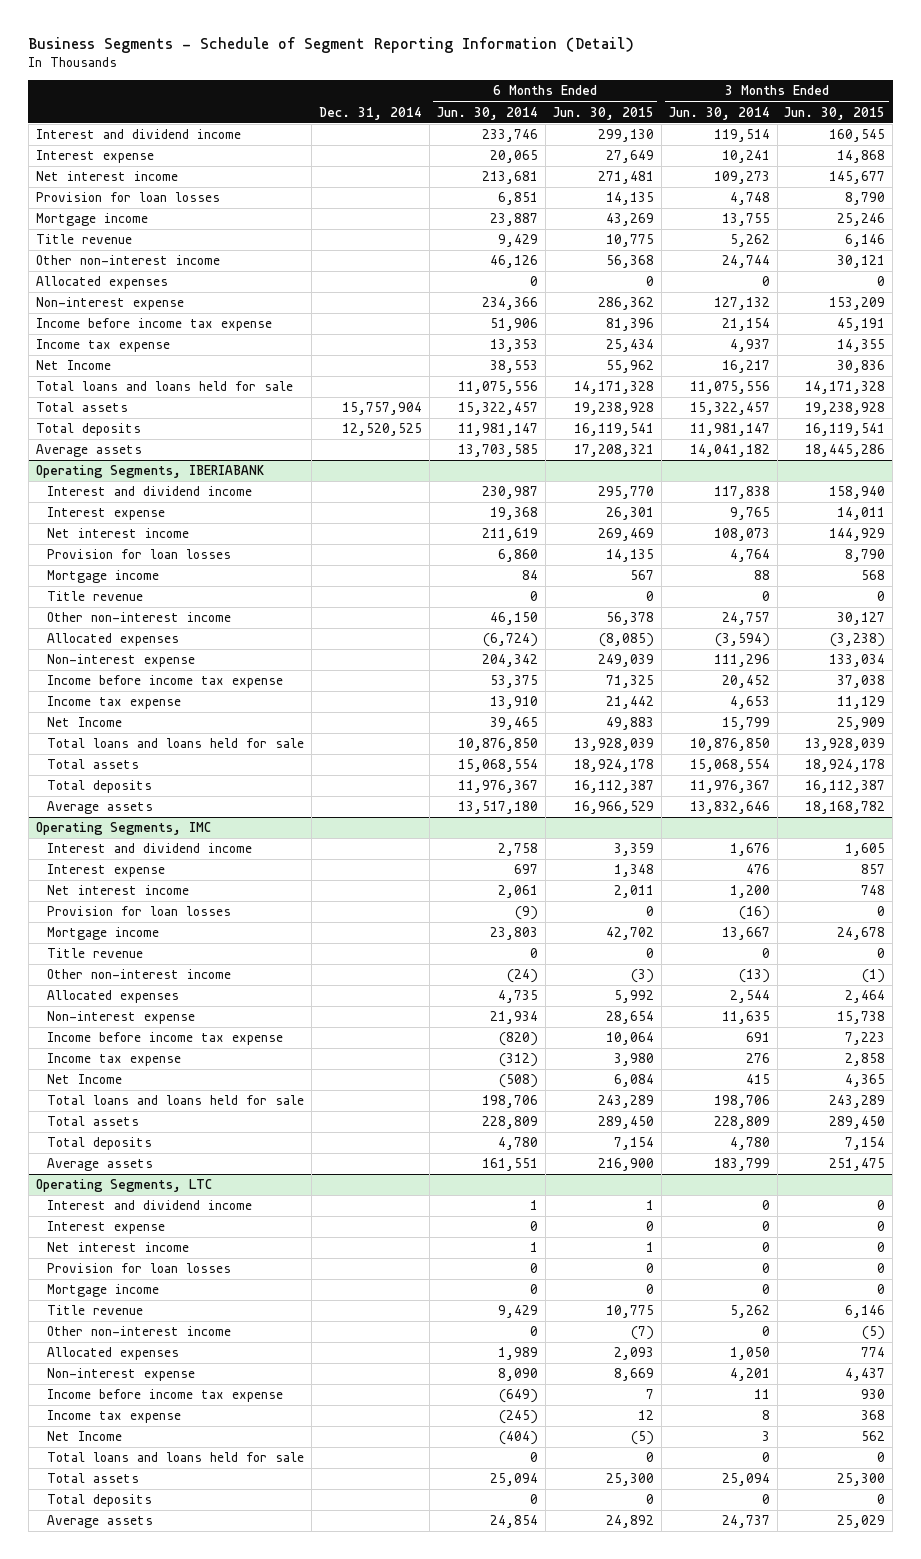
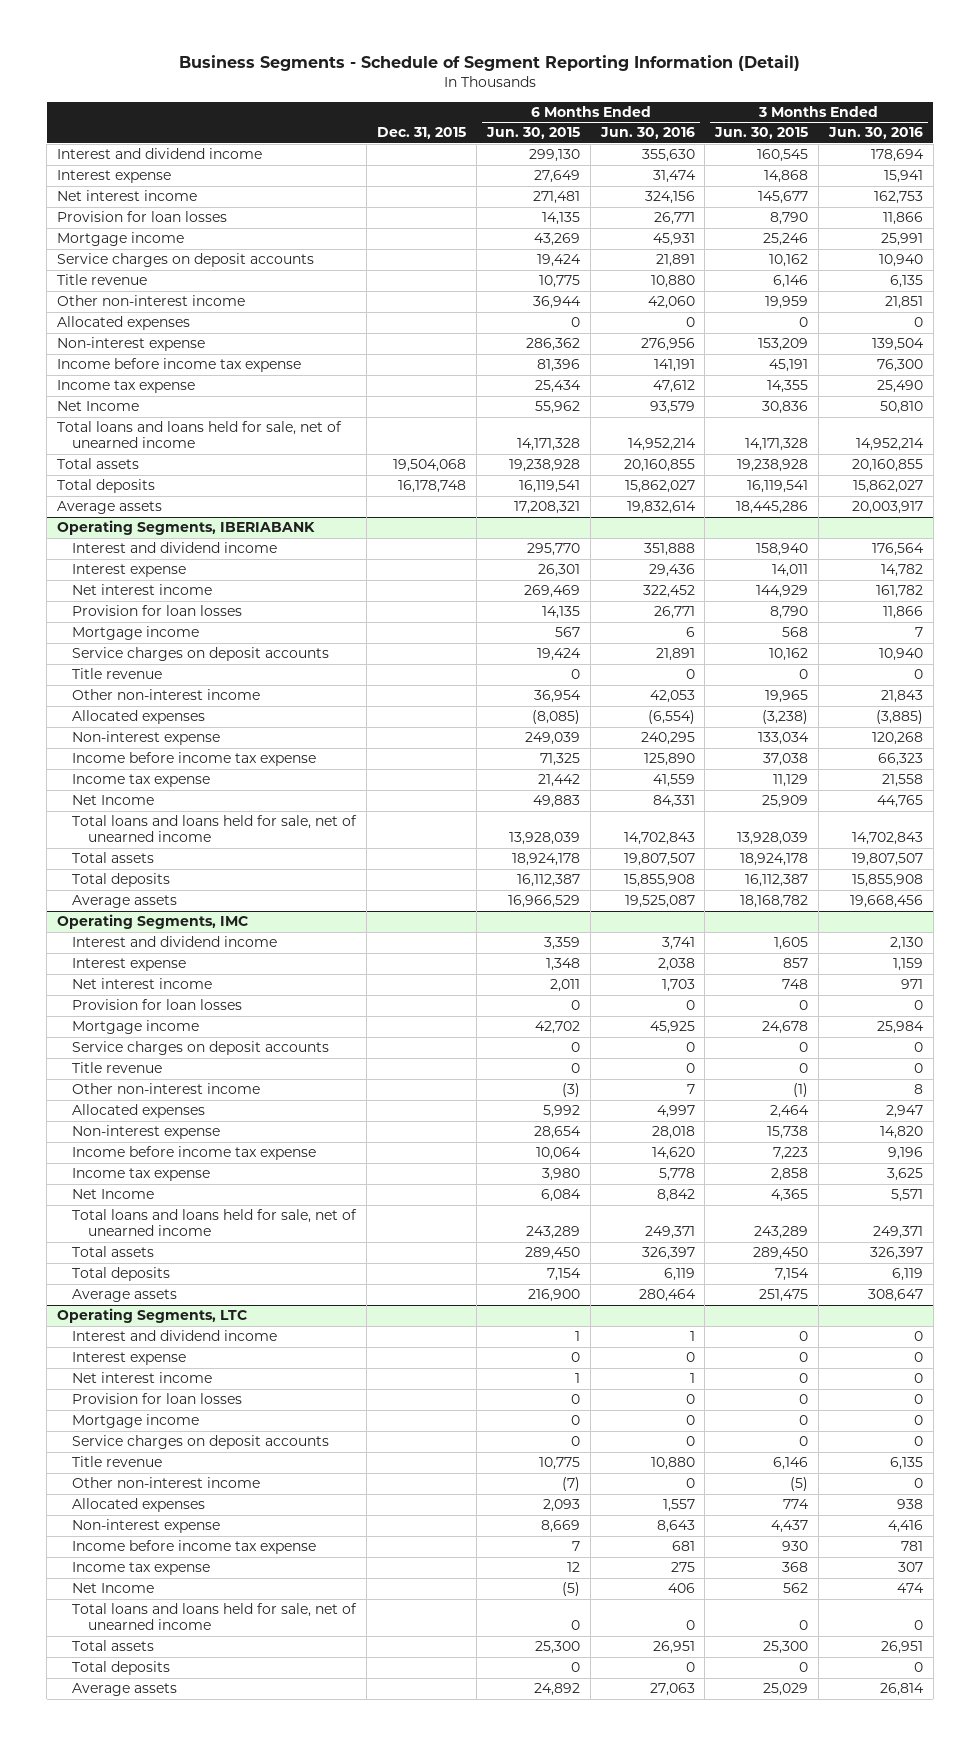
[318,106,422,120] Dec. 31, 2014 -> none
[436,106,538,120] Jun. 30, 2014 -> none
[668,106,770,120] Jun. 30, 2014 -> none
none -> [377,127,467,140] Dec. 31, 2015
none -> [599,127,695,140] Jun. 30, 2016
none -> [827,127,923,140] Jun. 30, 2016
none -> [56,253,314,268] Service charges on deposit accounts
[605,255,654,269] 56,368 -> [532,296,581,310] 36,944
[837,255,886,269] 30,121 -> [765,296,809,310] 19,959
[35,381,293,392] Total loans and loans held for sale -> [56,421,342,449] Total loans and loans held for sale, net of unearned income
none -> [72,647,330,662] Service charges on deposit accounts
[605,612,654,626] 56,378 -> [533,690,581,704] 36,954
[837,612,886,626] 30,127 -> [765,690,809,704] 19,965
[46,738,304,749] Total loans and loans held for sale -> [72,815,358,843] Total loans and loans held for sale, net of unearned income
none -> [72,1041,330,1056] Service charges on deposit accounts
[46,1095,304,1106] Total loans and loans held for sale -> [72,1209,358,1237] Total loans and loans held for sale, net of unearned income
none -> [72,1435,330,1450] Service charges on deposit accounts
[46,1452,304,1463] Total loans and loans held for sale -> [72,1603,358,1631] Total loans and loans held for sale, net of unearned income

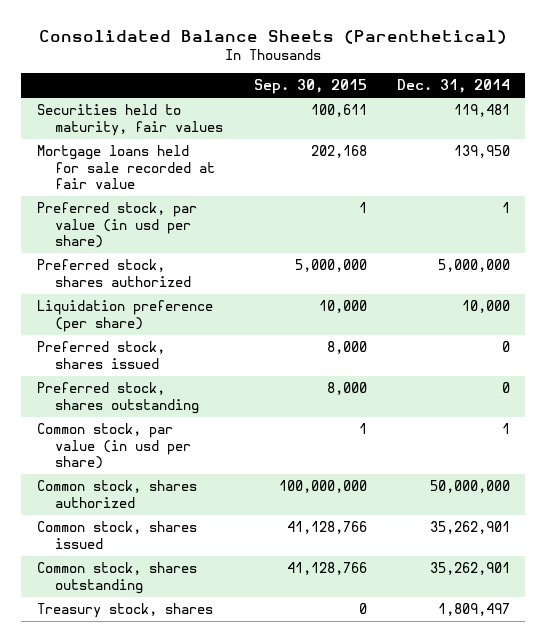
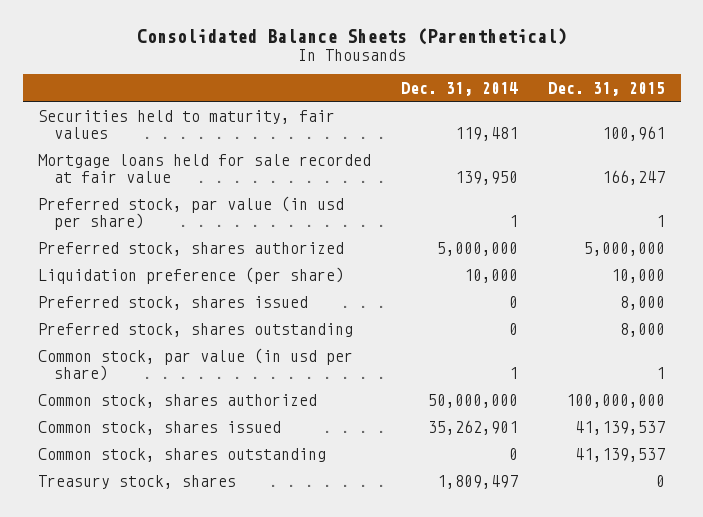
[253,79,367,95] Sep. 30, 2015 -> none
none -> [548,81,666,96] Dec. 31, 2015
[429,562,510,576] 35,262,901 -> [509,447,519,460] 0

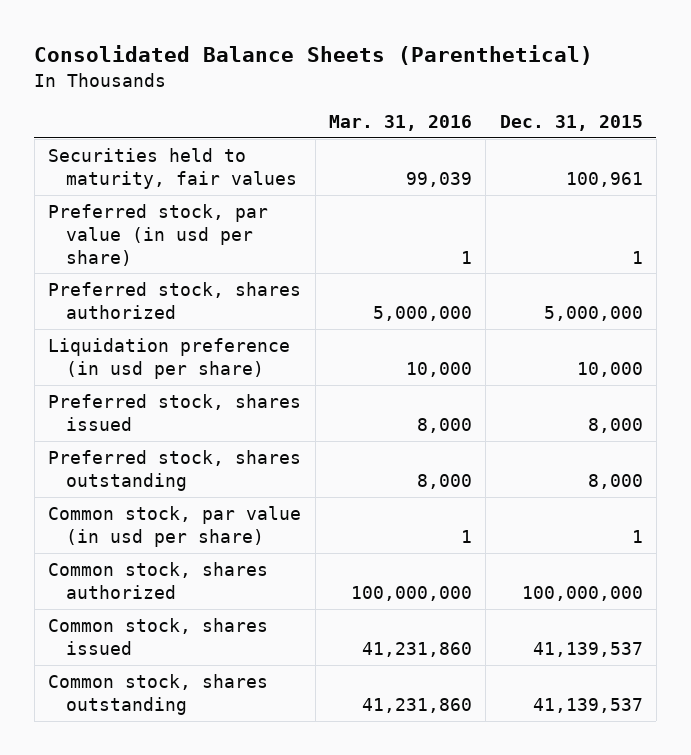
[401,81,519,96] Dec. 31, 2014 -> none
none -> [328,114,472,131] Mar. 31, 2016
[37,153,371,183] Mortgage loans held for sale recorded at fair value -> none
[37,266,344,284] Liquidation preference (per share) -> [48,337,291,379] Liquidation preference (in usd per share)
[37,474,236,489] Treasury stock, shares -> none

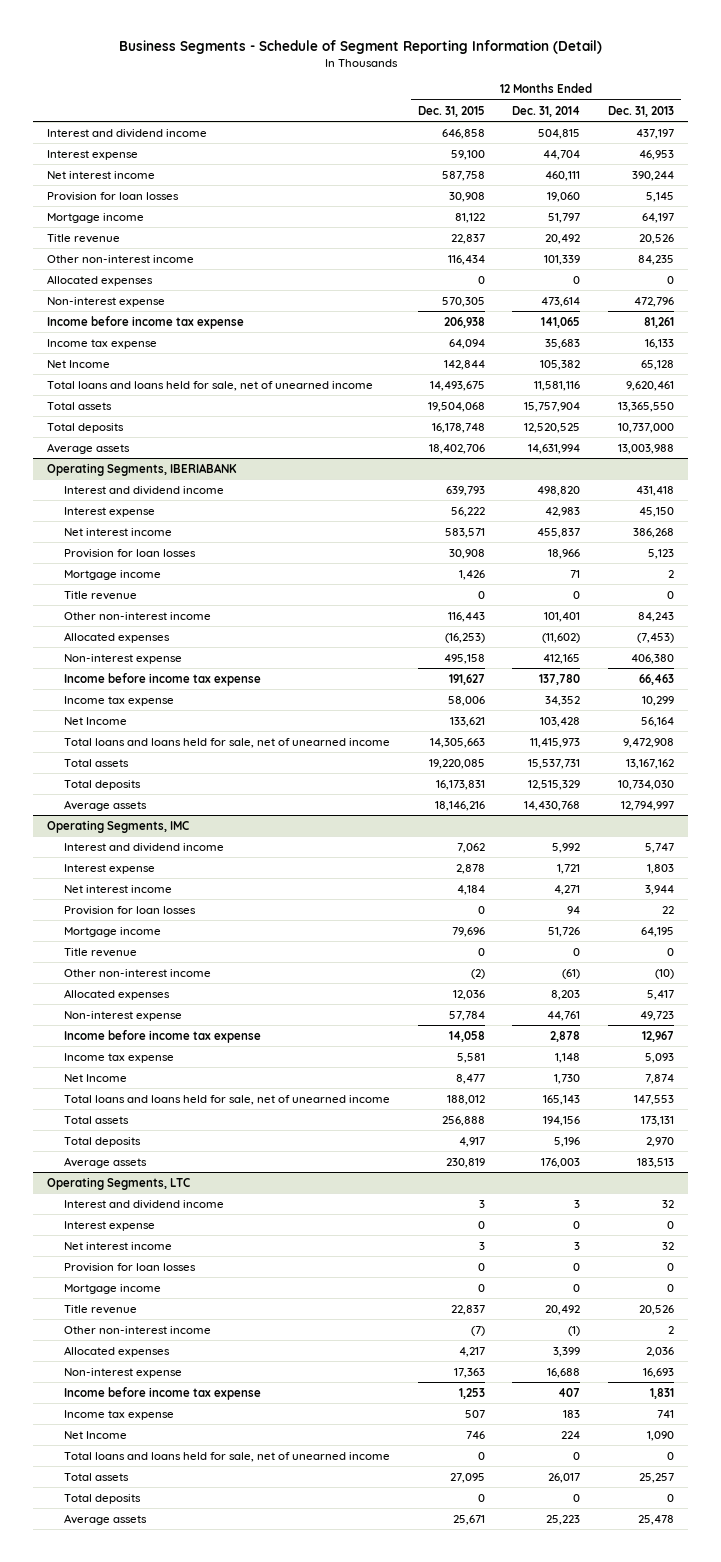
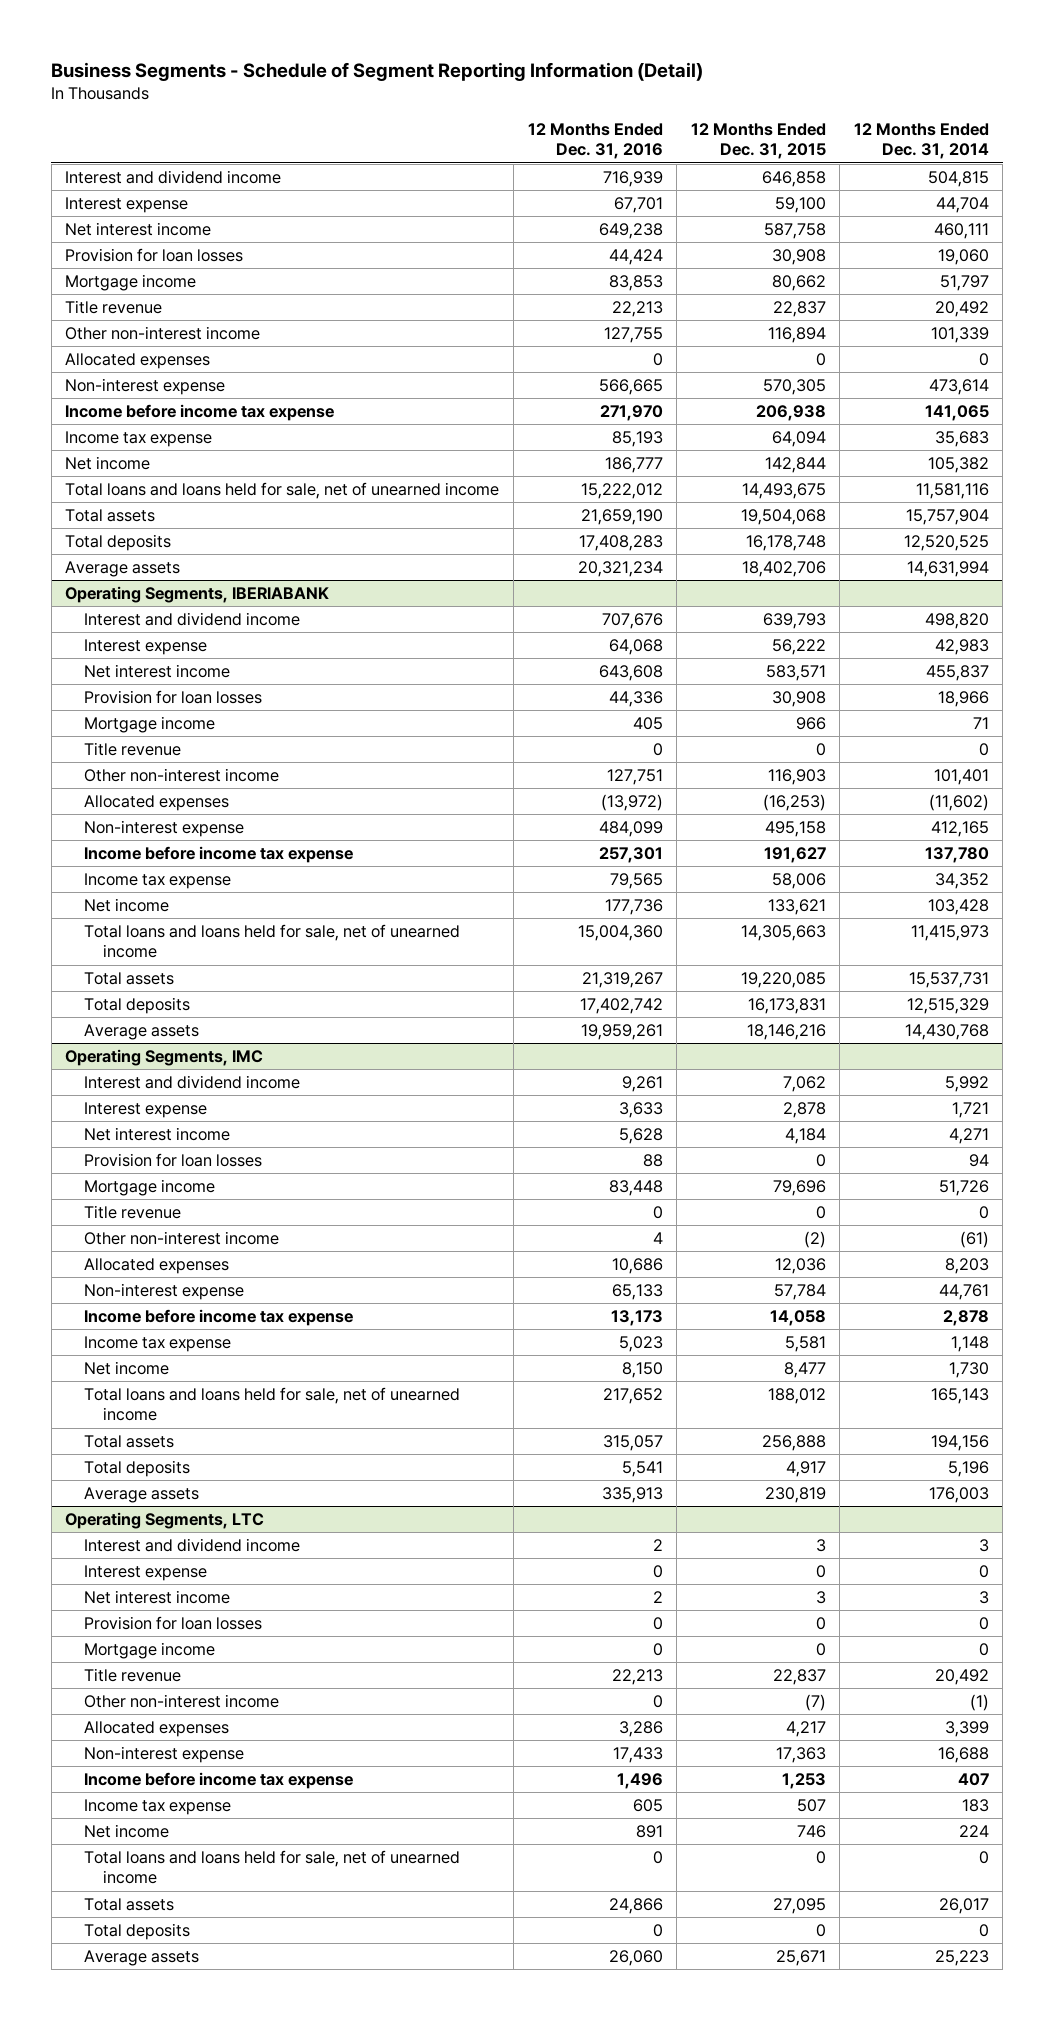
[608,105,675,117] Dec. 31, 2013 -> none
none -> [527,123,663,160] 12 Months Ended Dec. 31, 2016
[454,212,485,223] 81,122 -> [771,274,826,291] 80,662
[447,254,485,265] 116,434 -> [767,326,826,343] 116,894
[46,359,110,368] Net Income -> [65,455,151,470] Net income
[458,569,485,580] 1,426 -> [795,716,826,730] 966
[447,611,485,622] 116,443 -> [767,768,826,785] 116,903
[63,716,127,725] Net Income -> [84,897,170,912] Net income
[63,1073,127,1082] Net Income -> [84,1360,170,1375] Net income
[63,1430,127,1439] Net Income -> [84,1823,170,1838] Net income

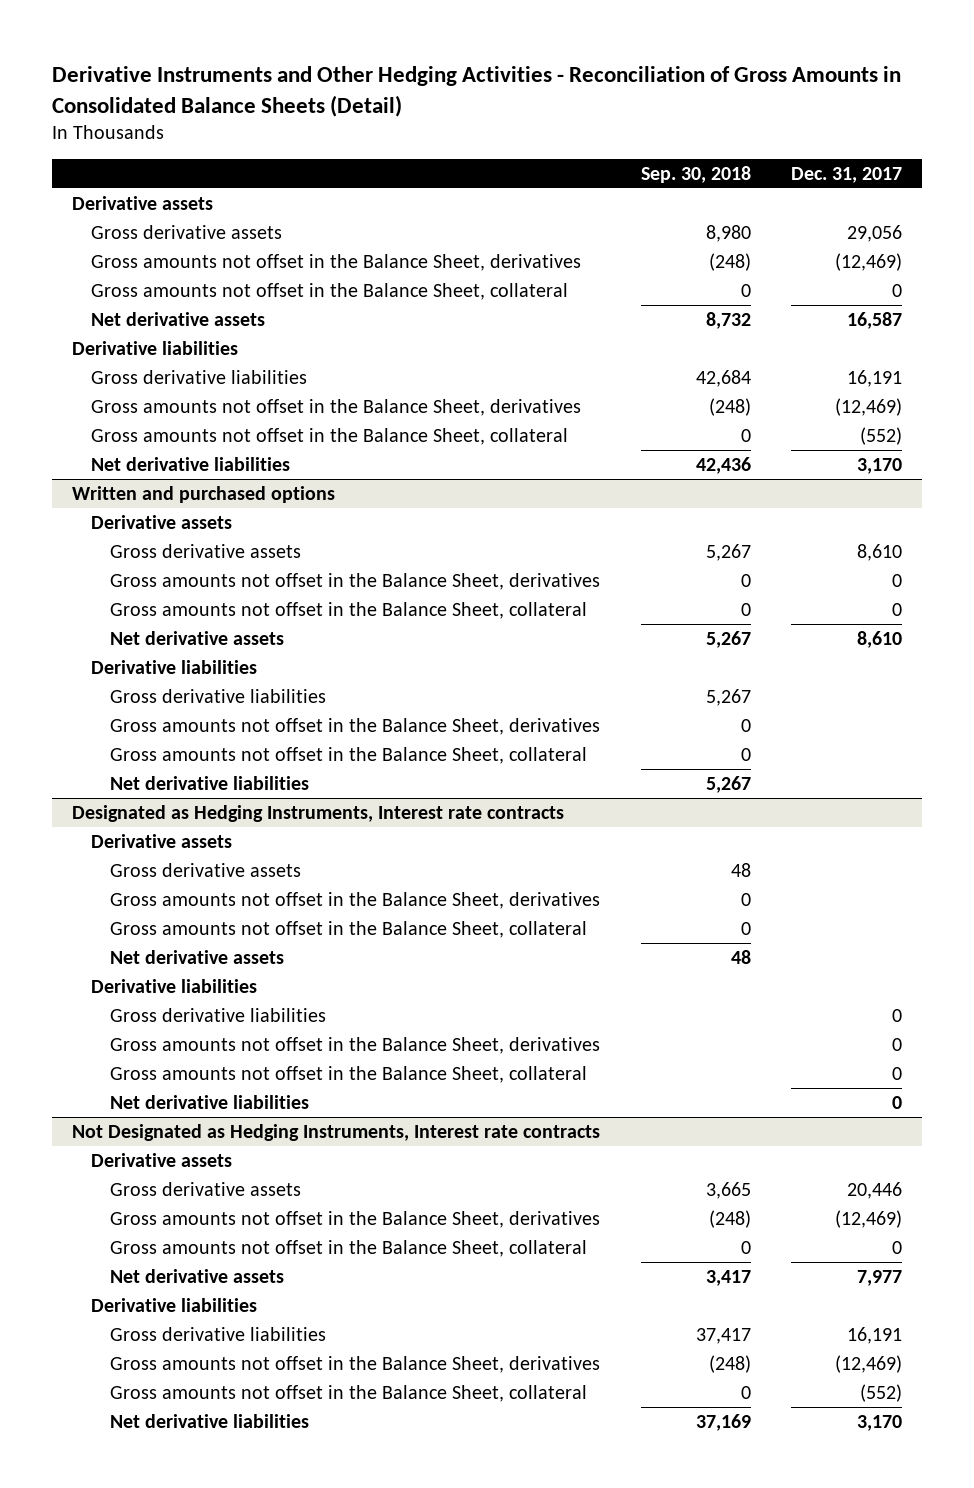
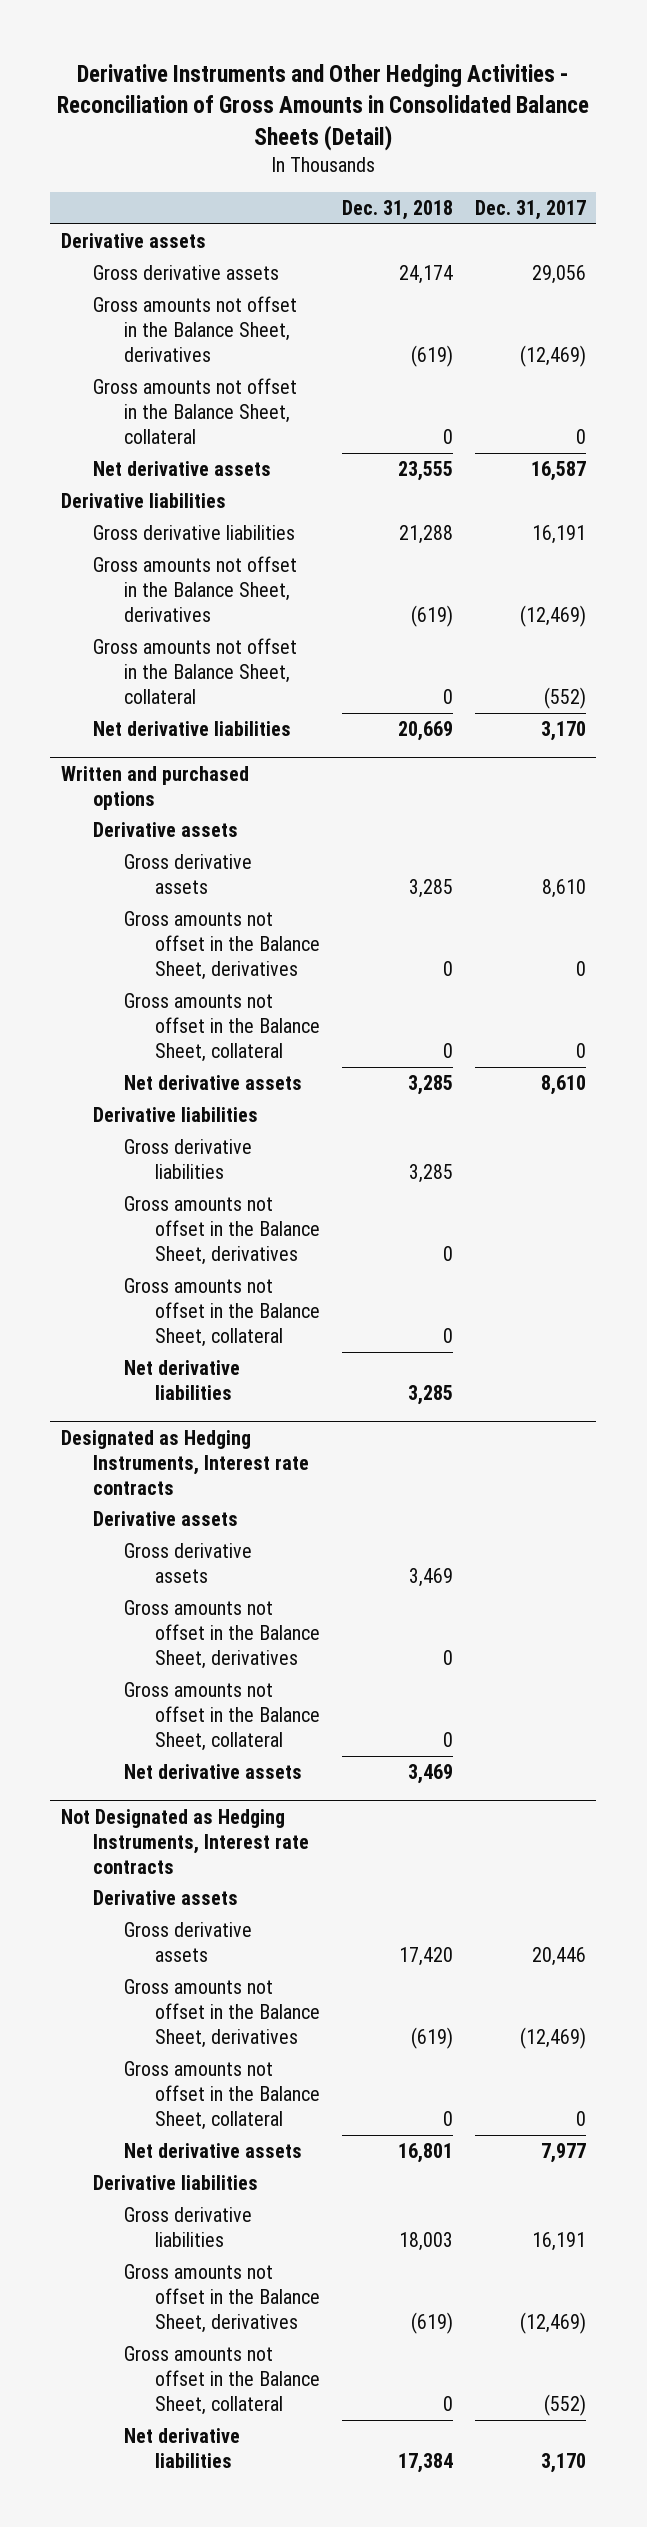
[640,165,751,183] Sep. 30, 2018 -> none
none -> [341,200,453,221] Dec. 31, 2018
[91,978,258,993] Derivative liabilities -> none
[110,1007,327,1022] Gross derivative liabilities -> none
[110,1036,601,1054] Gross amounts not offset in the Balance Sheet, derivatives -> none
[110,1065,588,1083] Gross amounts not offset in the Balance Sheet, collateral -> none
[110,1094,310,1109] Net derivative liabilities -> none

